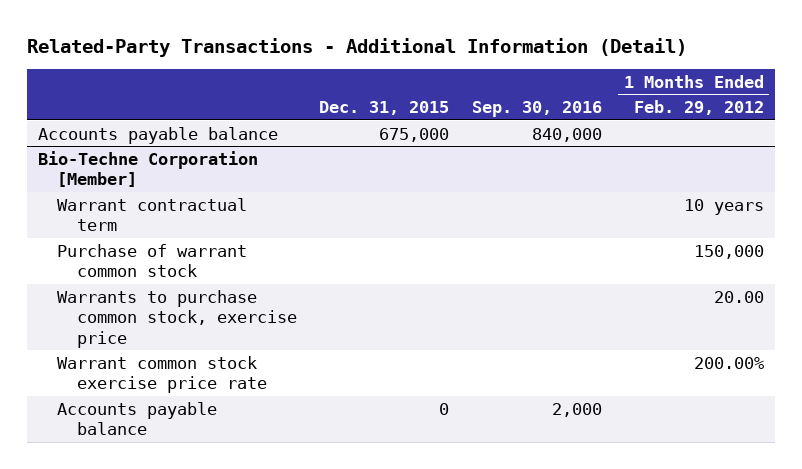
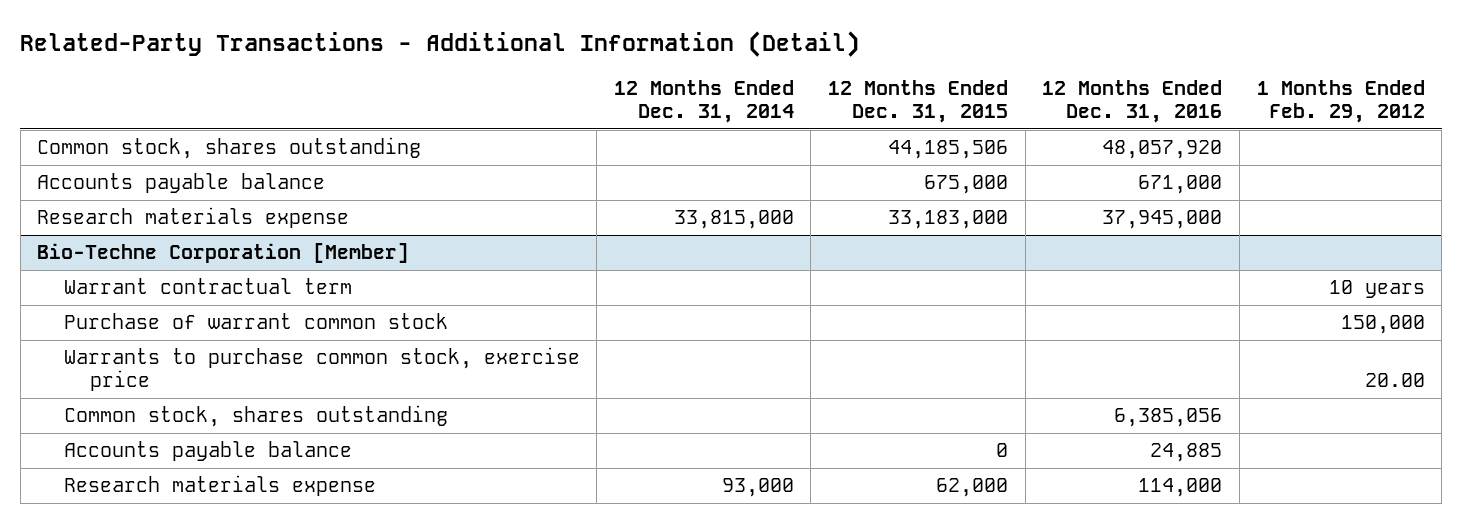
[319,101,450,116] Dec. 31, 2015 -> none
[471,101,602,118] Sep. 30, 2016 -> none
none -> [613,80,794,124] 12 Months Ended Dec. 31, 2014
none -> [828,80,1009,124] 12 Months Ended Dec. 31, 2015
none -> [1042,80,1223,124] 12 Months Ended Dec. 31, 2016
none -> [37,137,422,160] Common stock, shares outstanding
none -> [37,207,350,229] Research materials expense
[57,355,268,394] Warrant common stock exercise price rate -> none
none -> [63,405,448,428] Common stock, shares outstanding
none -> [63,475,376,497] Research materials expense

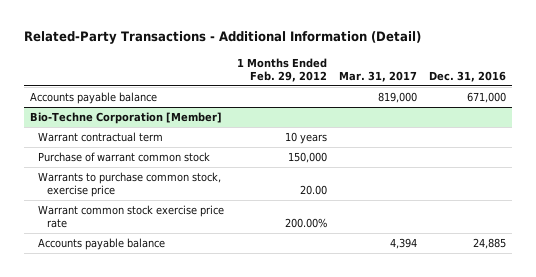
[613,80,794,124] 12 Months Ended Dec. 31, 2014 -> none
[828,80,1009,124] 12 Months Ended Dec. 31, 2015 -> none
[1042,80,1223,124] 12 Months Ended Dec. 31, 2016 -> none
none -> [338,70,417,82] Mar. 31, 2017
none -> [428,70,506,82] Dec. 31, 2016
[37,137,422,160] Common stock, shares outstanding -> none
[37,207,350,229] Research materials expense -> none
[63,405,448,428] Common stock, shares outstanding -> none
none -> [38,205,225,229] Warrant common stock exercise price rate
[63,475,376,497] Research materials expense -> none

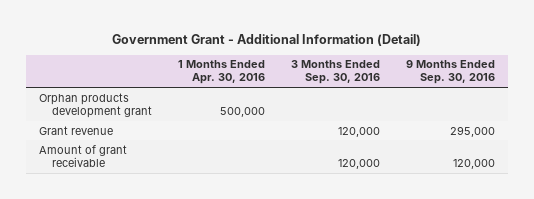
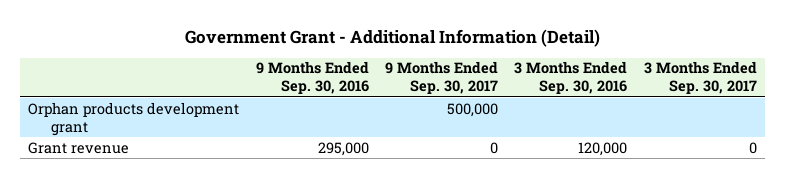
[177,60,265,85] 1 Months Ended Apr. 30, 2016 -> none
none -> [385,61,499,95] 9 Months Ended Sep. 30, 2017
none -> [643,61,757,95] 3 Months Ended Sep. 30, 2017
[39,144,128,167] Amount of grant receivable -> none

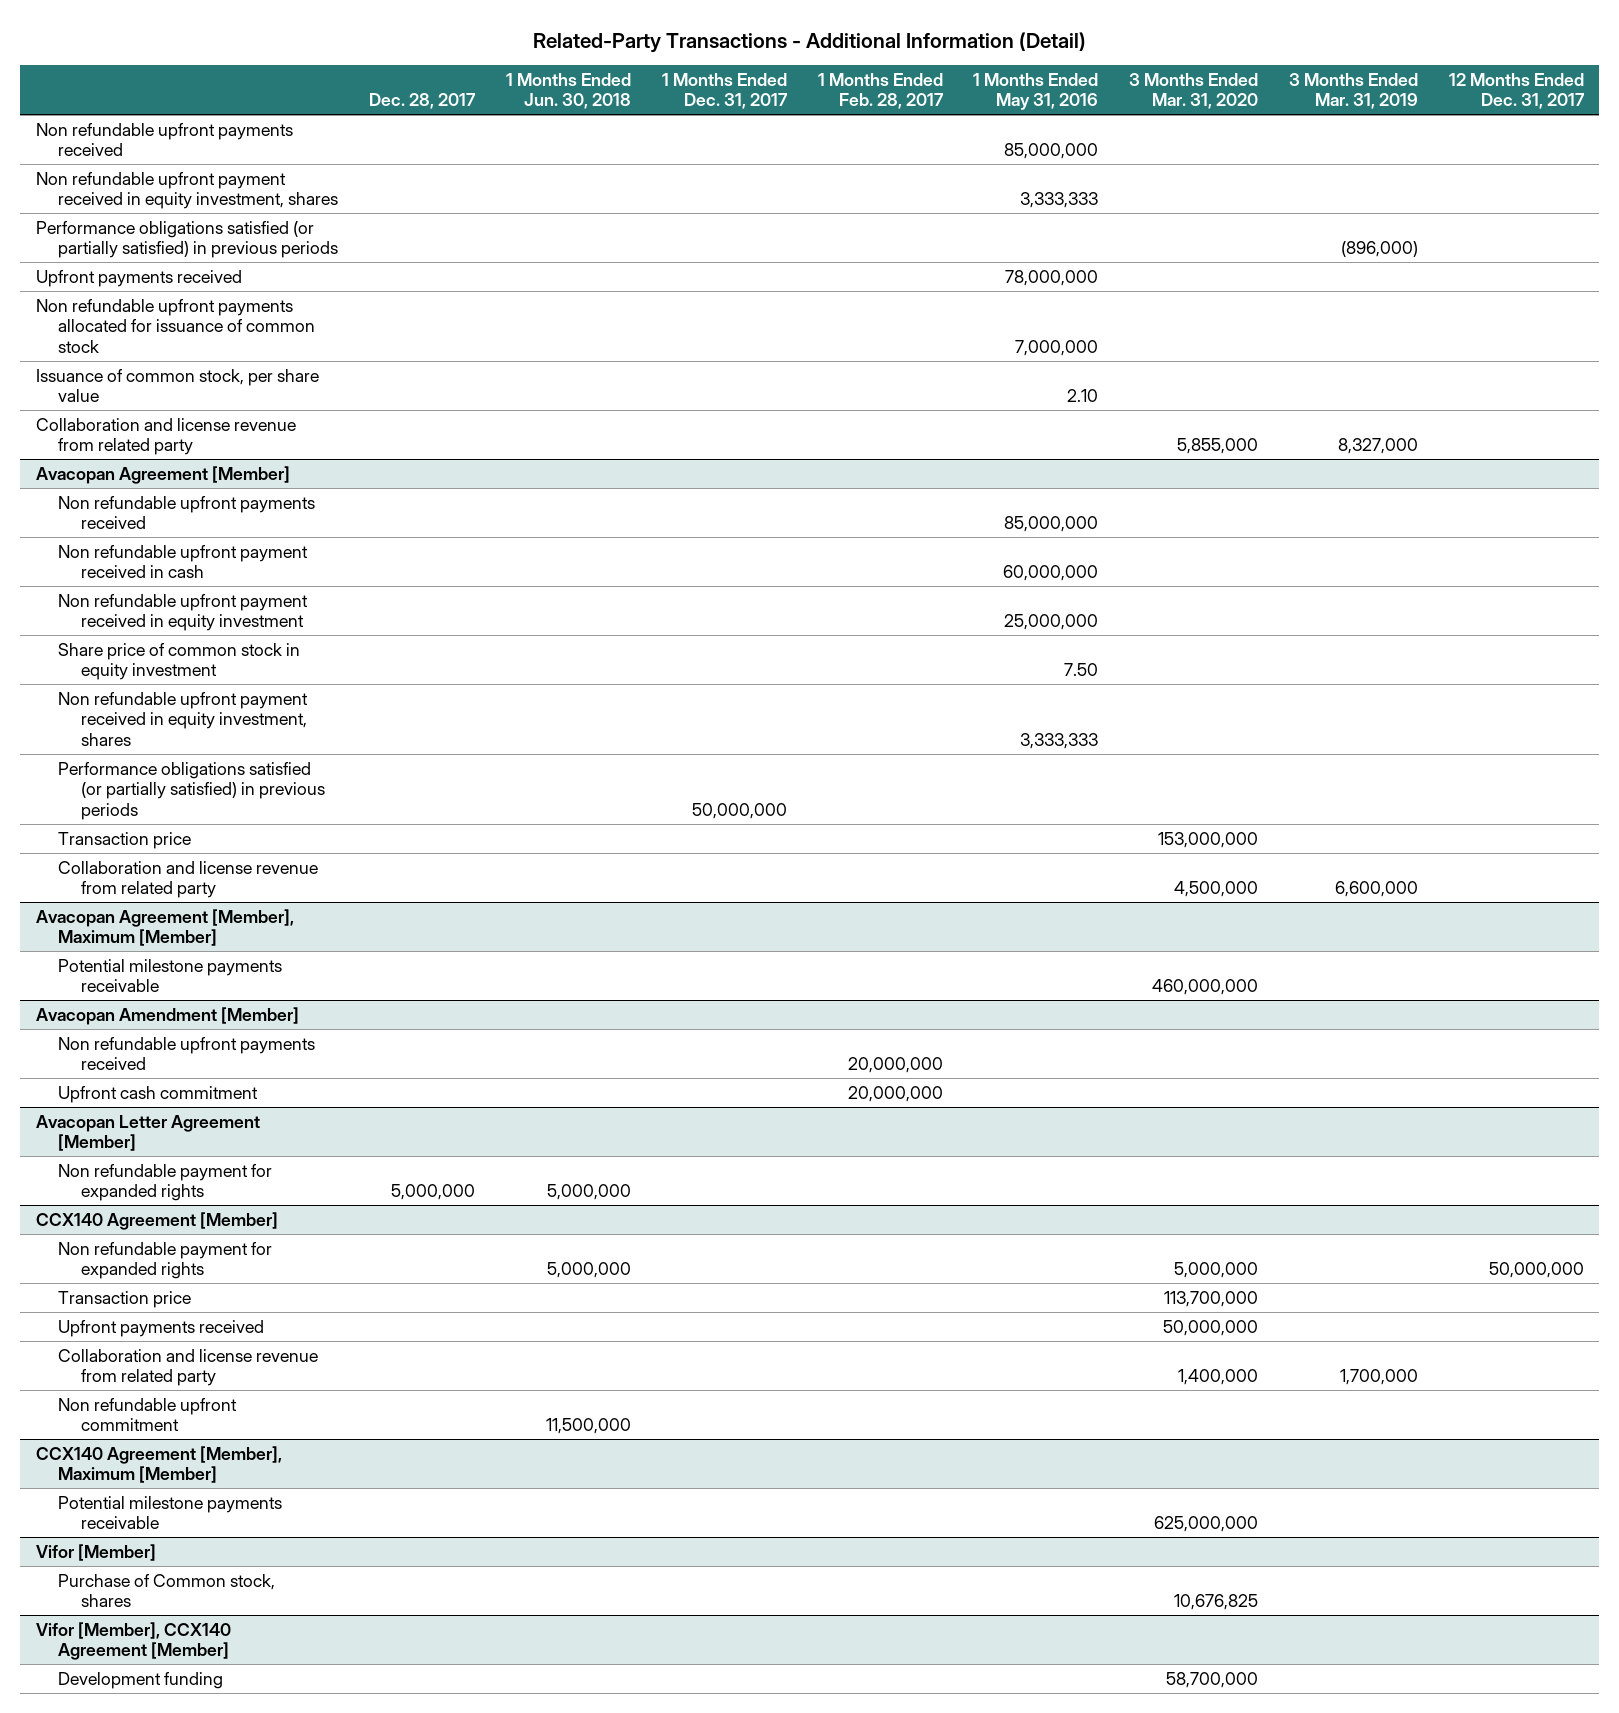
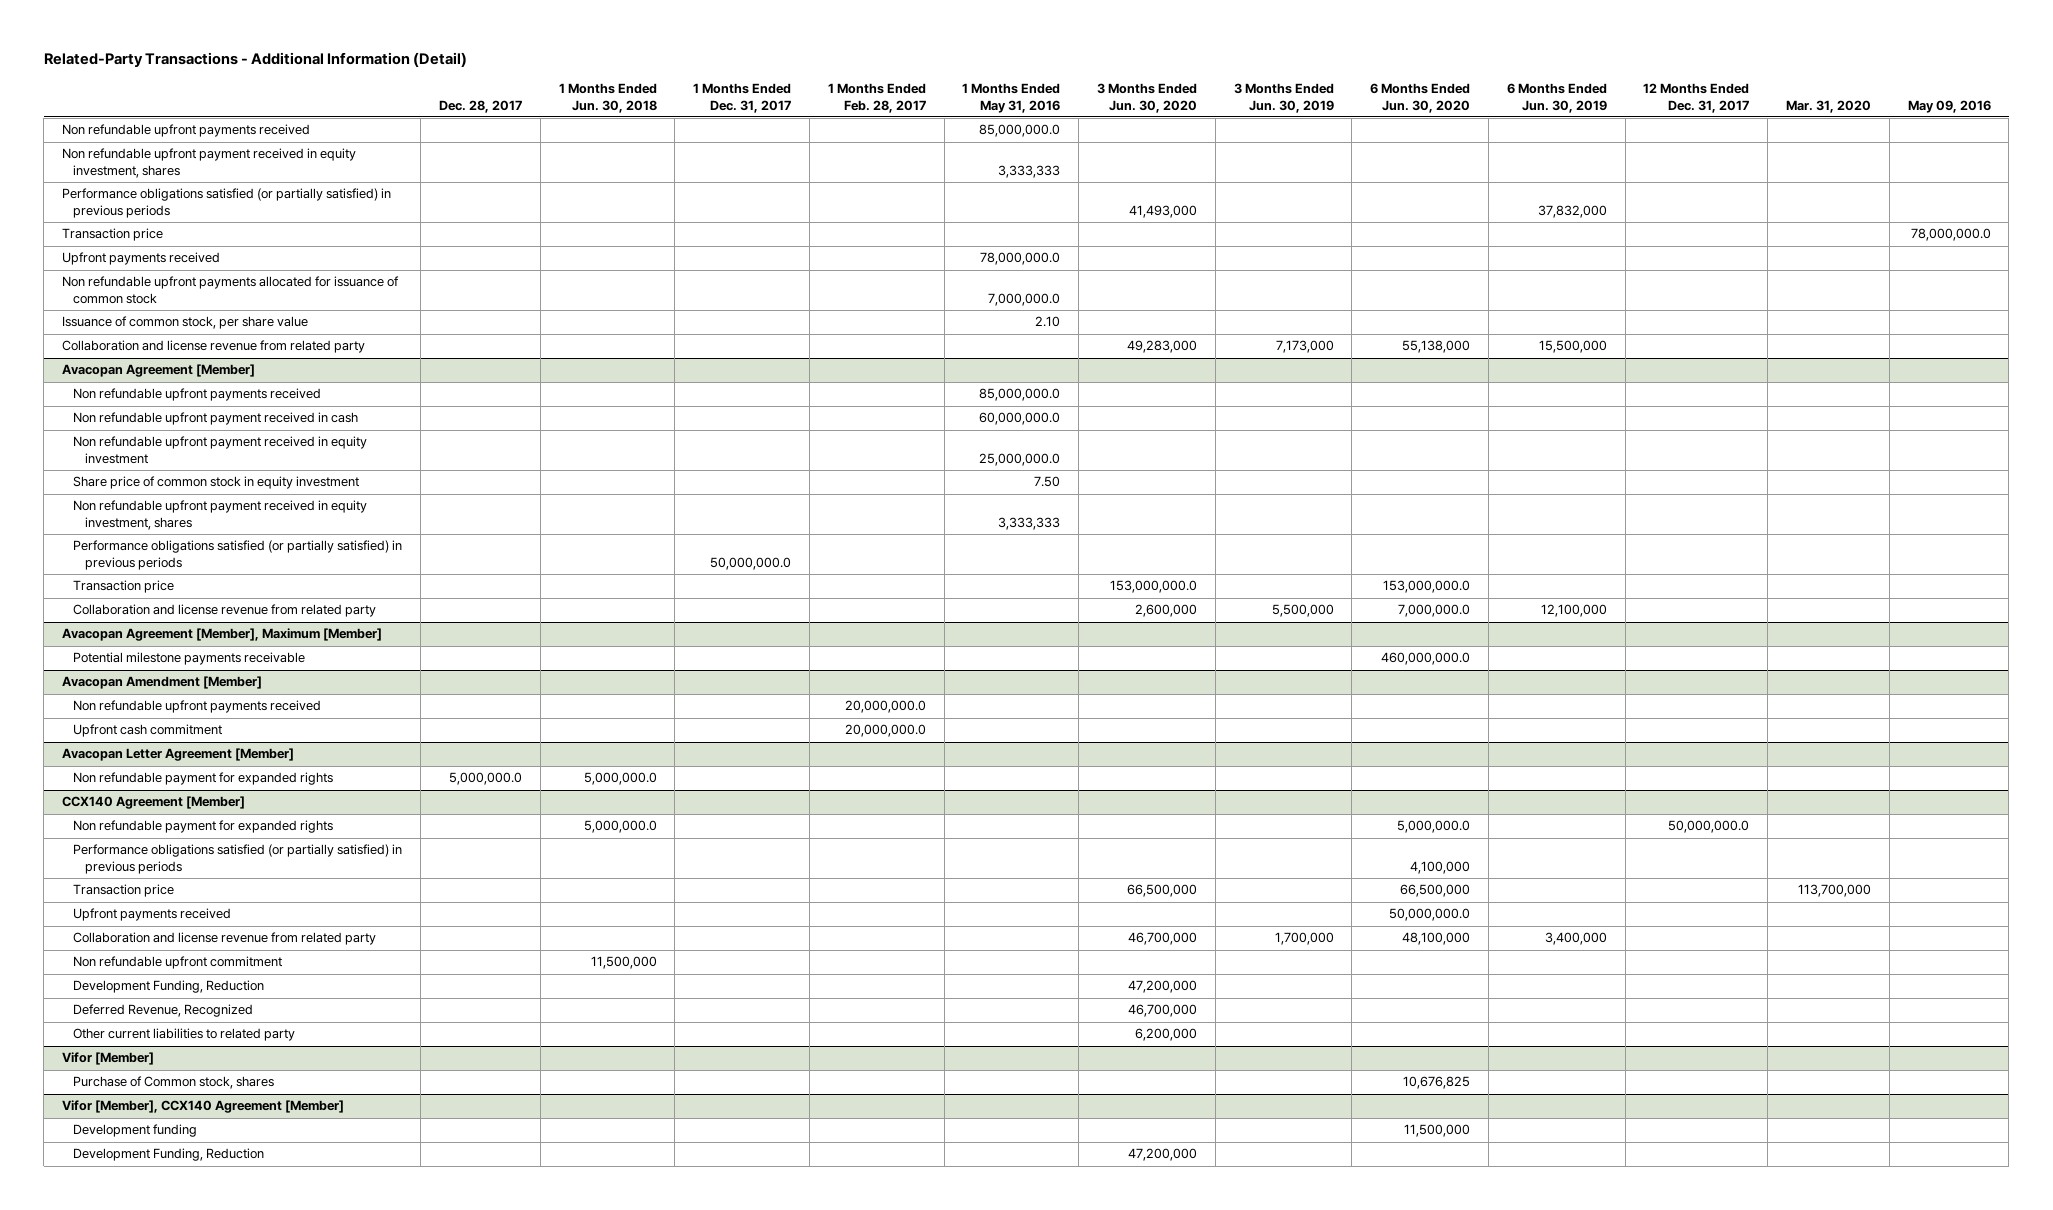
[1129,73,1259,110] 3 Months Ended Mar. 31, 2020 -> none
[1288,73,1418,110] 3 Months Ended Mar. 31, 2019 -> none
none -> [1097,83,1198,113] 3 Months Ended Jun. 30, 2020
none -> [1233,83,1334,113] 3 Months Ended Jun. 30, 2019
none -> [1370,83,1471,113] 6 Months Ended Jun. 30, 2020
none -> [1506,83,1607,113] 6 Months Ended Jun. 30, 2019
none -> [1786,99,1872,113] Mar. 31, 2020
none -> [1907,99,1991,113] May 09, 2016
[1004,143,1099,160] 85,000,000 -> [979,124,1061,138] 85,000,000.0
none -> [61,228,163,242] Transaction price
[1005,269,1099,286] 78,000,000 -> [980,252,1061,266] 78,000,000.0
[1015,339,1099,356] 7,000,000 -> [988,292,1061,306] 7,000,000.0
[1004,516,1099,533] 85,000,000 -> [979,388,1061,402] 85,000,000.0
[1003,565,1099,582] 60,000,000 -> [979,412,1061,426] 60,000,000.0
[1004,614,1099,631] 25,000,000 -> [979,452,1061,466] 25,000,000.0
[691,802,787,819] 50,000,000 -> [710,556,792,570] 50,000,000.0
[847,1057,943,1074] 20,000,000 -> [844,700,926,714] 20,000,000.0
[847,1085,943,1102] 20,000,000 -> [844,724,926,738] 20,000,000.0
[391,1184,476,1201] 5,000,000 -> [448,772,522,786] 5,000,000.0
[546,1184,631,1201] 5,000,000 -> [583,772,657,786] 5,000,000.0
[546,1262,631,1279] 5,000,000 -> [583,820,657,834] 5,000,000.0
[1488,1262,1584,1279] 50,000,000 -> [1668,820,1750,834] 50,000,000.0
none -> [73,844,403,874] Performance obligations satisfied (or partially satisfied) in previous periods
[35,1445,282,1484] CCX140 Agreement [Member], Maximum [Member] -> none
[58,1495,283,1530] Potential milestone payments receivable -> none
none -> [73,980,265,994] Development Funding, Reduction
none -> [73,1004,254,1018] Deferred Revenue, Recognized
none -> [73,1028,296,1042] Other current liabilities to related party
none -> [73,1148,265,1162] Development Funding, Reduction

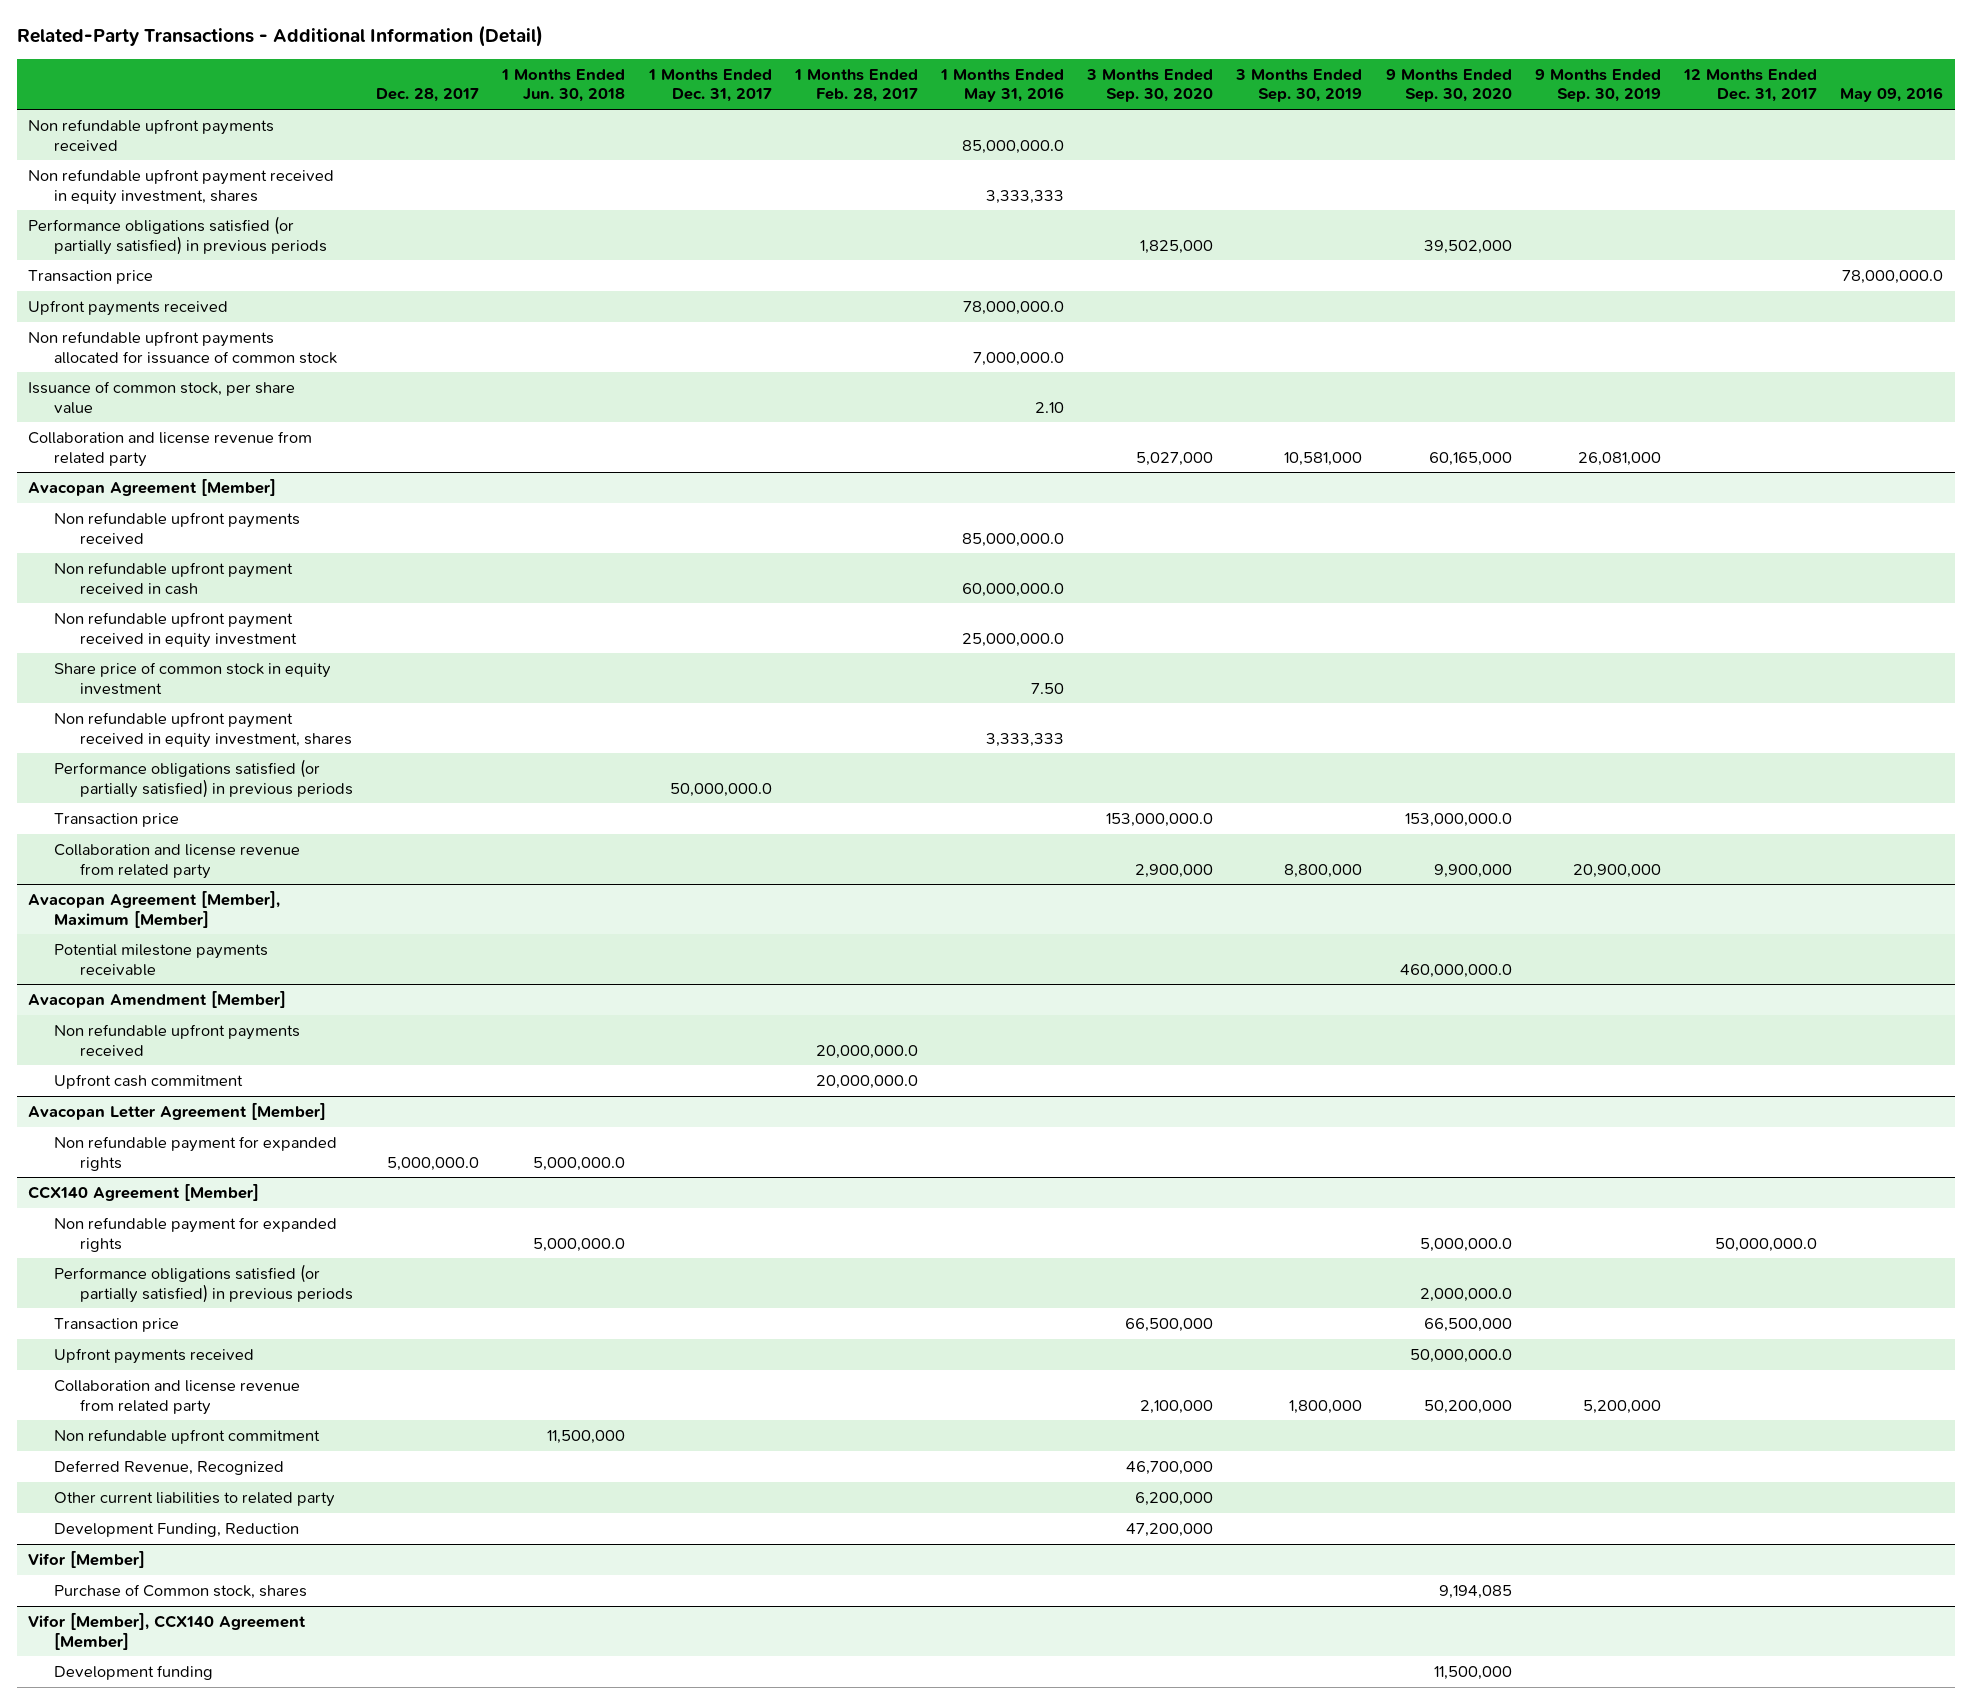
[1097,83,1198,113] 3 Months Ended Jun. 30, 2020 -> none
[1233,83,1334,113] 3 Months Ended Jun. 30, 2019 -> none
[1370,83,1471,113] 6 Months Ended Jun. 30, 2020 -> none
[1506,83,1607,113] 6 Months Ended Jun. 30, 2019 -> none
[1786,99,1872,113] Mar. 31, 2020 -> none
none -> [1086,68,1214,103] 3 Months Ended Sep. 30, 2020
none -> [1235,68,1363,103] 3 Months Ended Sep. 30, 2019
none -> [1385,68,1512,103] 9 Months Ended Sep. 30, 2020
none -> [1534,68,1661,103] 9 Months Ended Sep. 30, 2019
[73,980,265,994] Development Funding, Reduction -> [54,1523,300,1538] Development Funding, Reduction
[73,1148,265,1162] Development Funding, Reduction -> none

